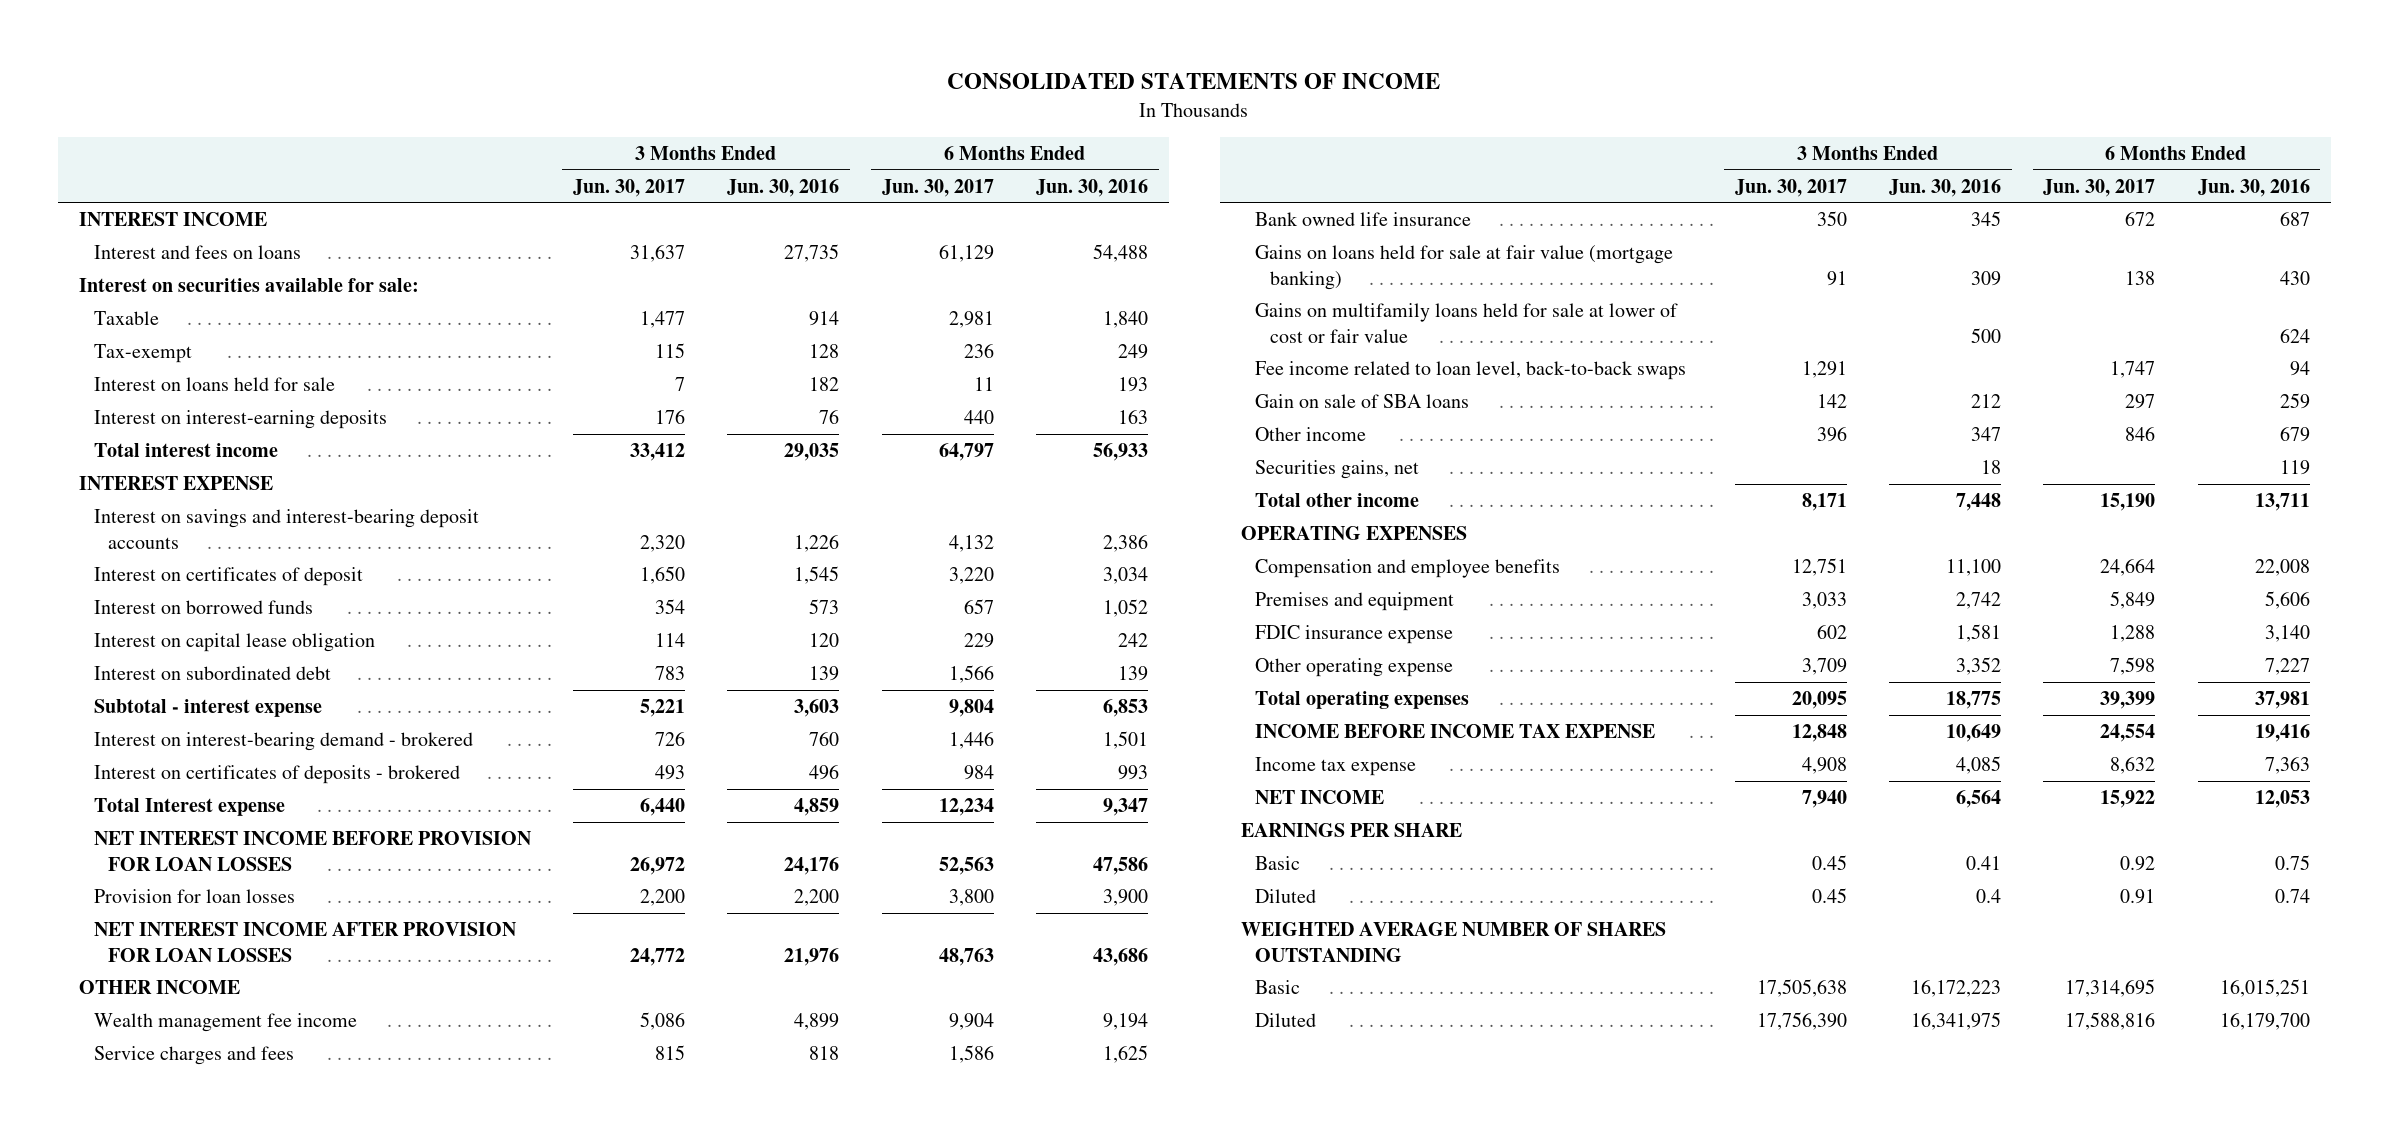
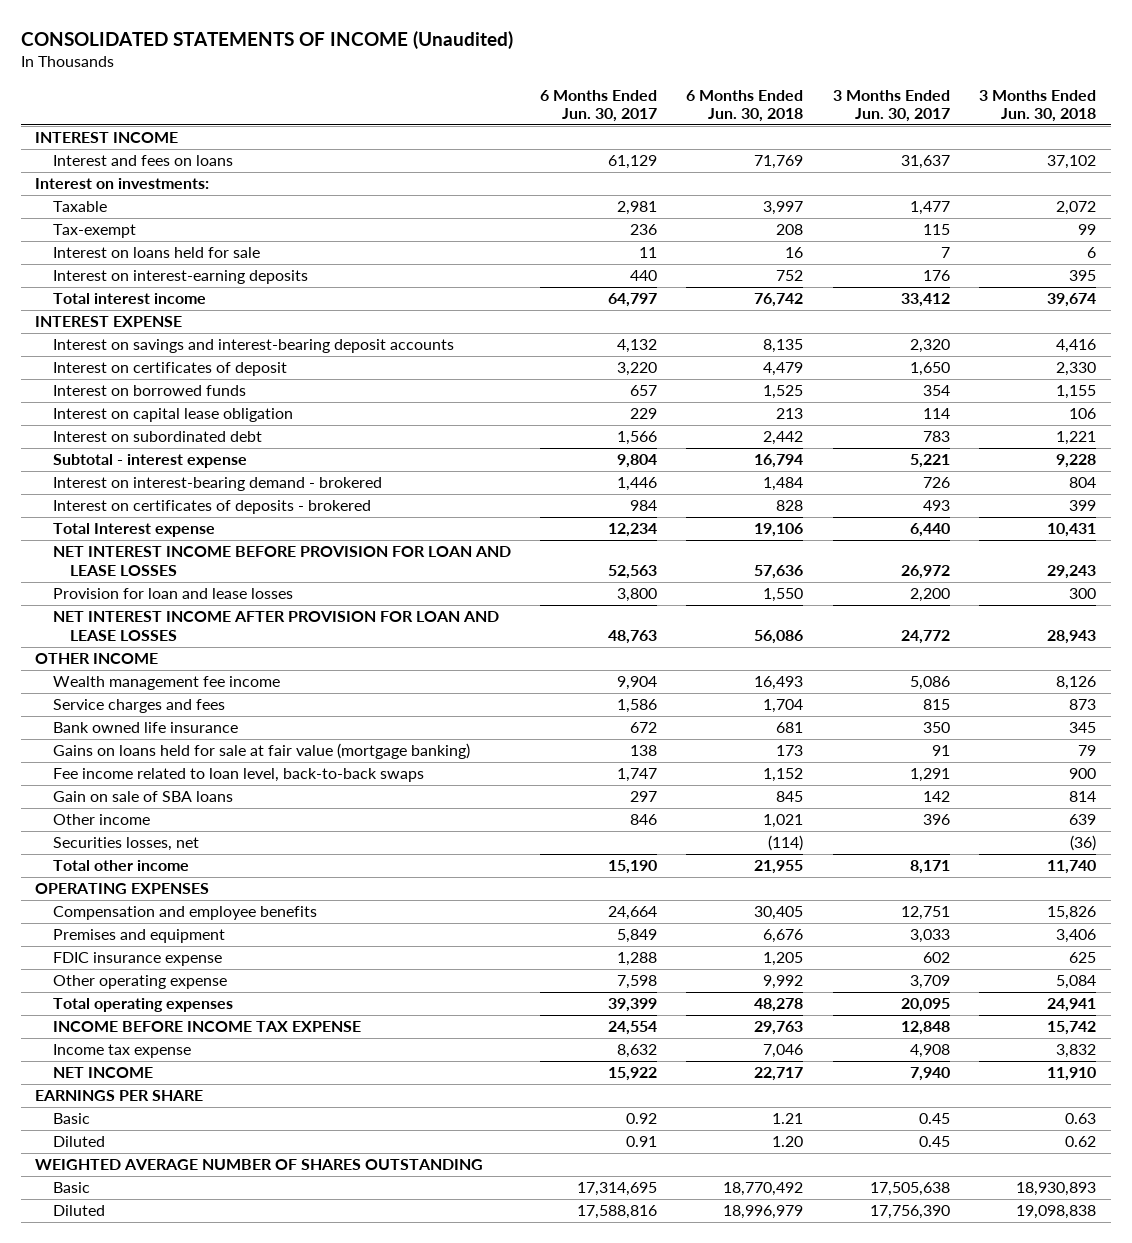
[947,73,1441,90] CONSOLIDATED STATEMENTS OF INCOME -> [20,30,513,49] CONSOLIDATED STATEMENTS OF INCOME (Unaudited)
[727,178,840,197] Jun. 30, 2016 -> none
[1035,178,1148,197] Jun. 30, 2016 -> none
none -> [686,89,804,123] 6 Months Ended Jun. 30, 2018
none -> [979,89,1097,123] 3 Months Ended Jun. 30, 2018
[79,278,420,293] Interest on securities available for sale: -> none
none -> [35,178,210,190] Interest on investments:
[93,831,532,871] NET INTEREST INCOME BEFORE PROVISION FOR LOAN LOSSES -> [52,546,511,576] NET INTEREST INCOME BEFORE PROVISION FOR LOAN AND LEASE LOSSES
[93,889,295,904] Provision for loan losses -> [52,588,293,600] Provision for loan and lease losses
[93,922,517,962] NET INTEREST INCOME AFTER PROVISION FOR LOAN LOSSES -> [52,611,499,641] NET INTEREST INCOME AFTER PROVISION FOR LOAN AND LEASE LOSSES
[1255,303,1679,343] Gains on multifamily loans held for sale at lower of cost or fair value -> none
[1255,460,1420,480] Securities gains, net -> [52,837,199,852] Securities losses, net

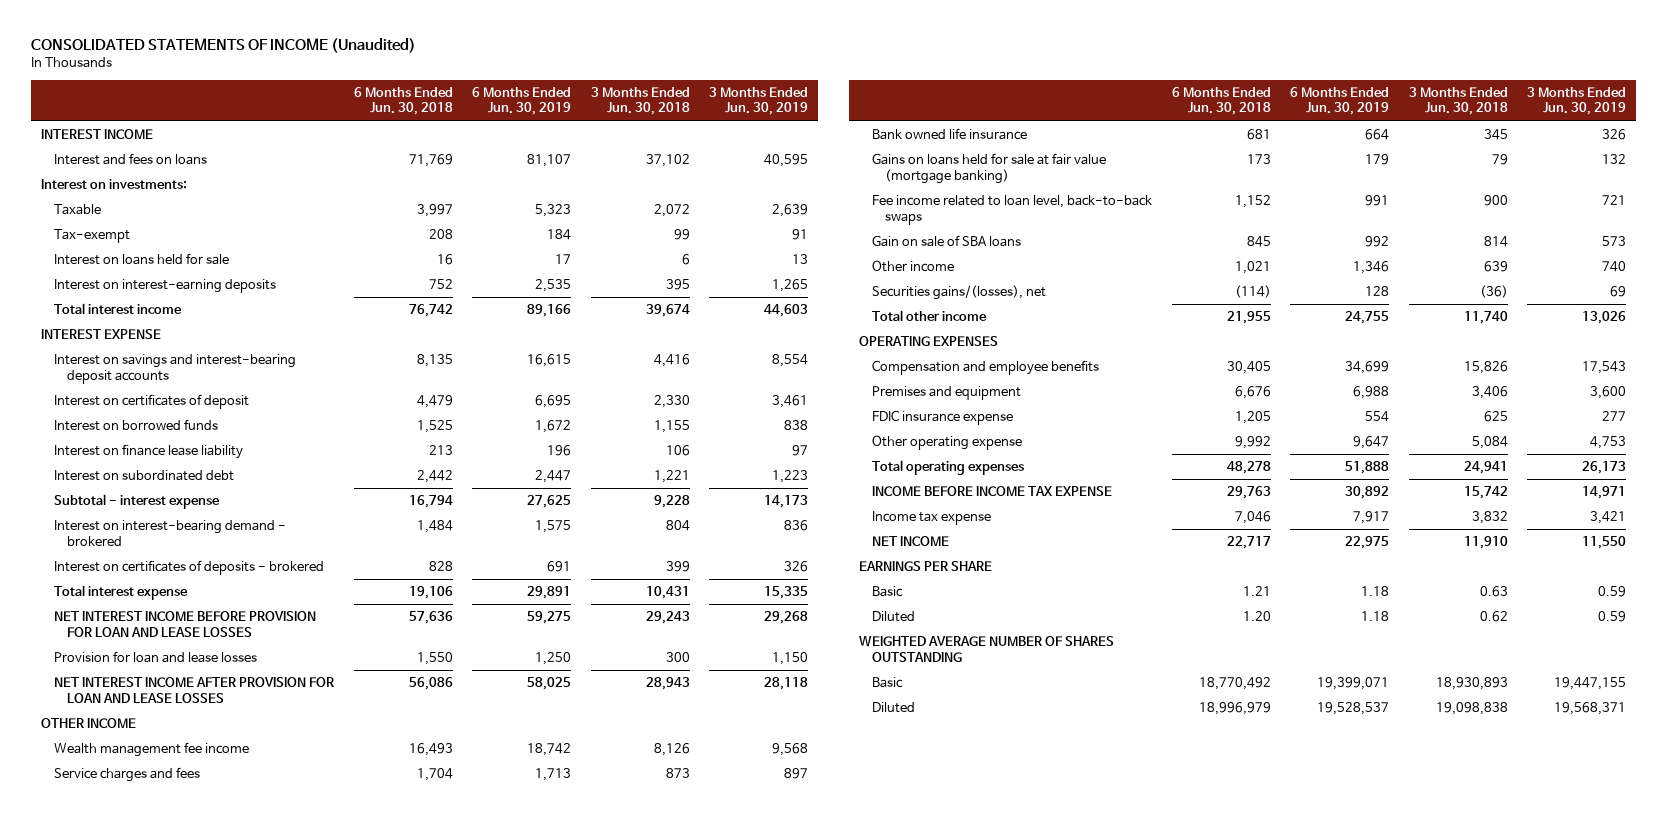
[540,89,658,123] 6 Months Ended Jun. 30, 2017 -> none
[832,89,950,123] 3 Months Ended Jun. 30, 2017 -> none
none -> [472,86,572,116] 6 Months Ended Jun. 30, 2019
none -> [709,86,809,116] 3 Months Ended Jun. 30, 2019
[52,408,293,423] Interest on capital lease obligation -> [54,444,244,460] Interest on finance lease liability
[52,523,215,538] Total Interest expense -> [54,585,189,601] Total interest expense
[52,837,199,852] Securities losses, net -> [872,285,1047,301] Securities gains/(losses), net

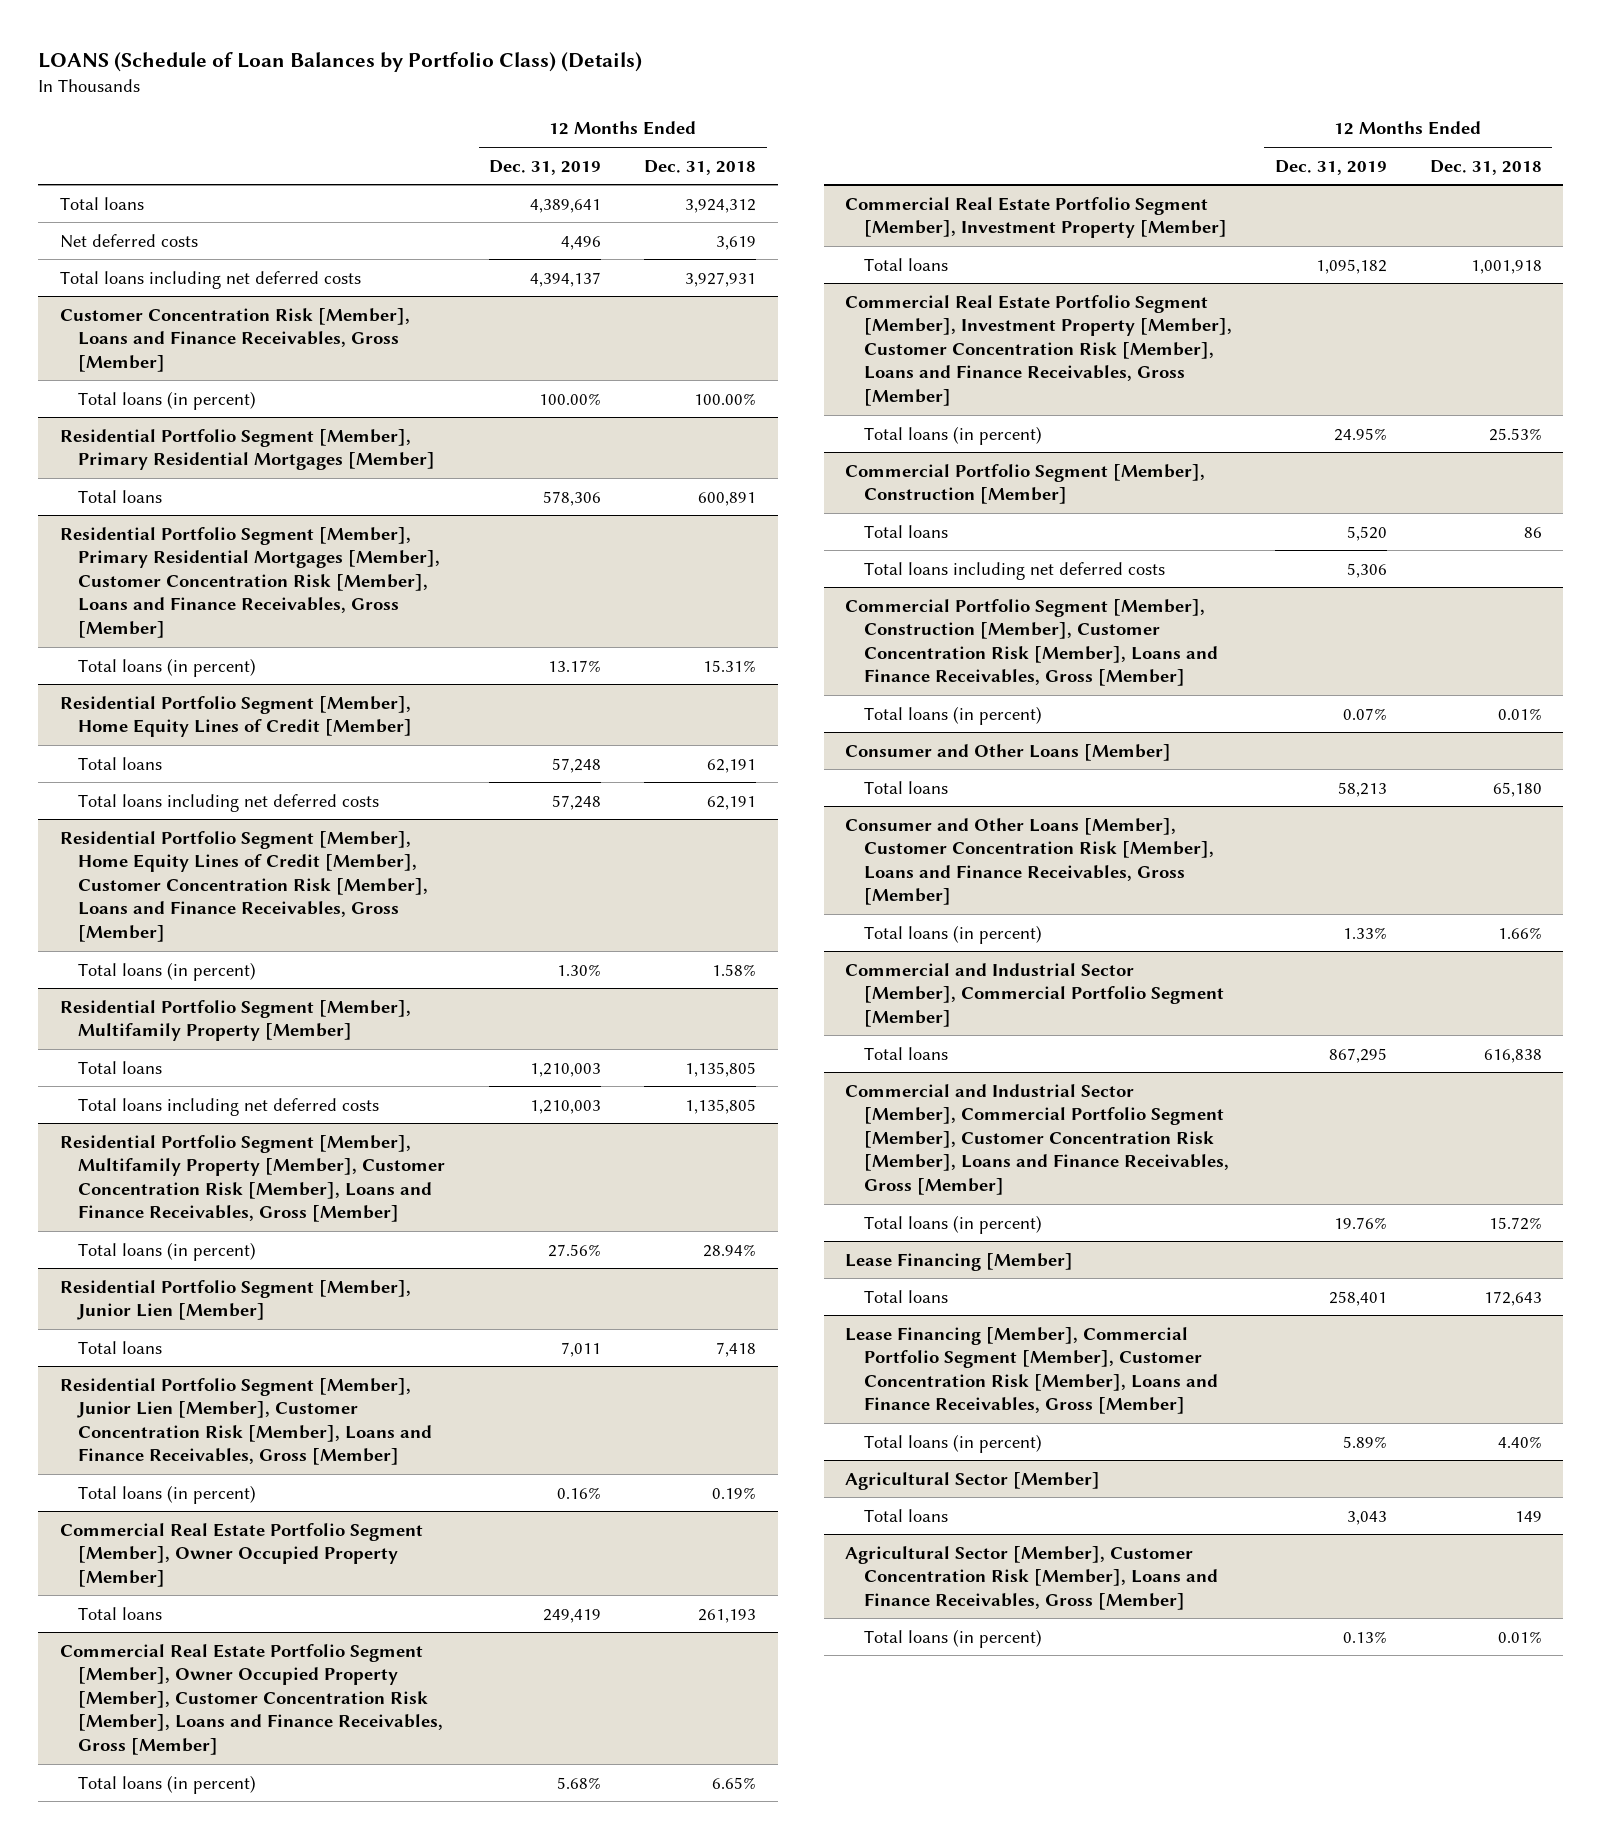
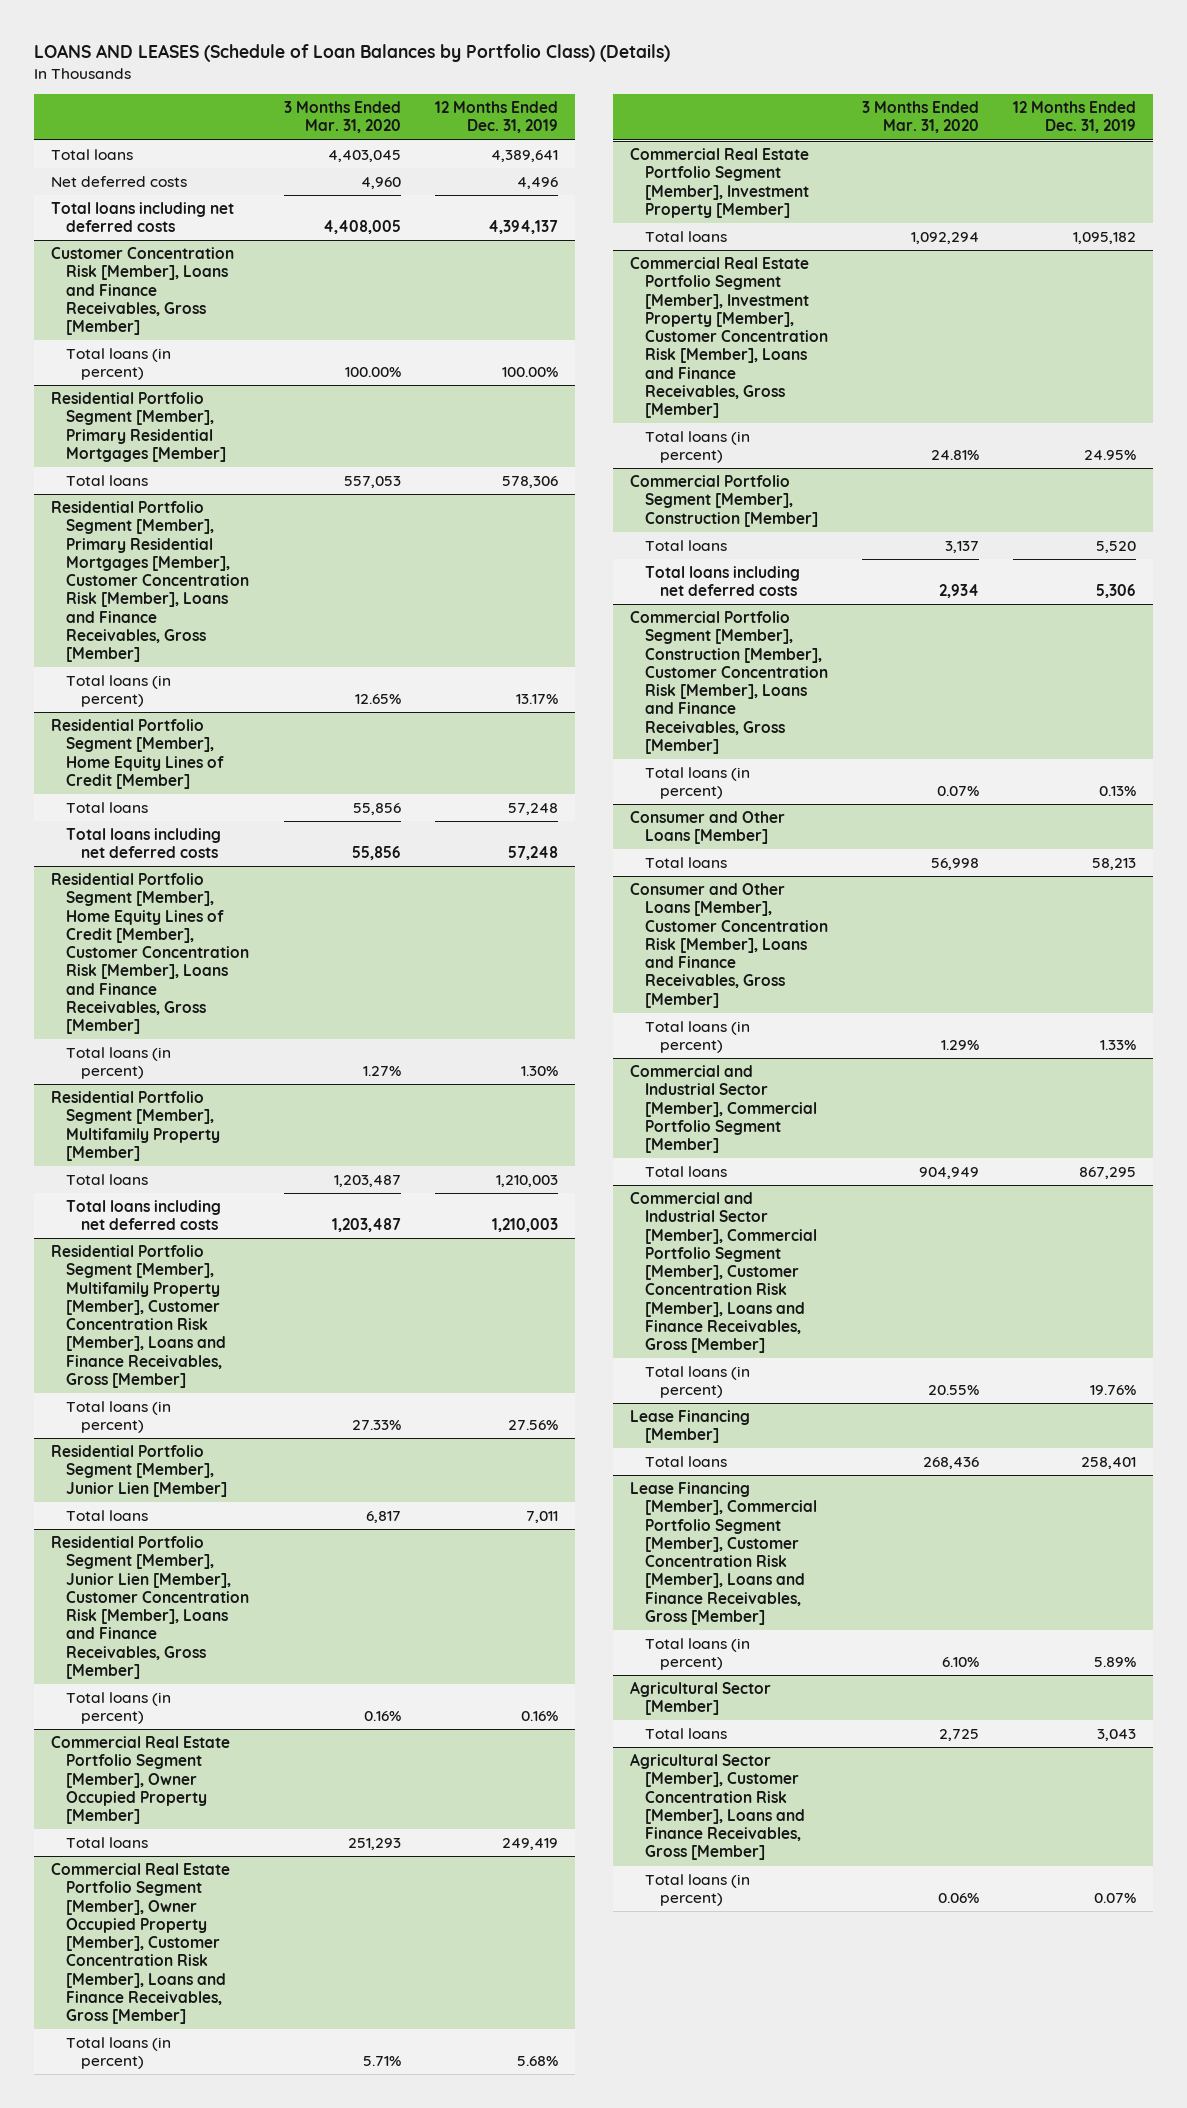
[38,51,643,72] LOANS (Schedule of Loan Balances by Portfolio Class) (Details) -> [34,44,671,63] LOANS AND LEASES (Schedule of Loan Balances by Portfolio Class) (Details)
[644,159,757,175] Dec. 31, 2018 -> none
none -> [283,101,401,134] 3 Months Ended Mar. 31, 2020
[1342,707,1387,720] 0.07% -> [1098,786,1136,797] 0.13%
[1342,1630,1387,1643] 0.13% -> [1093,1893,1136,1904] 0.07%

